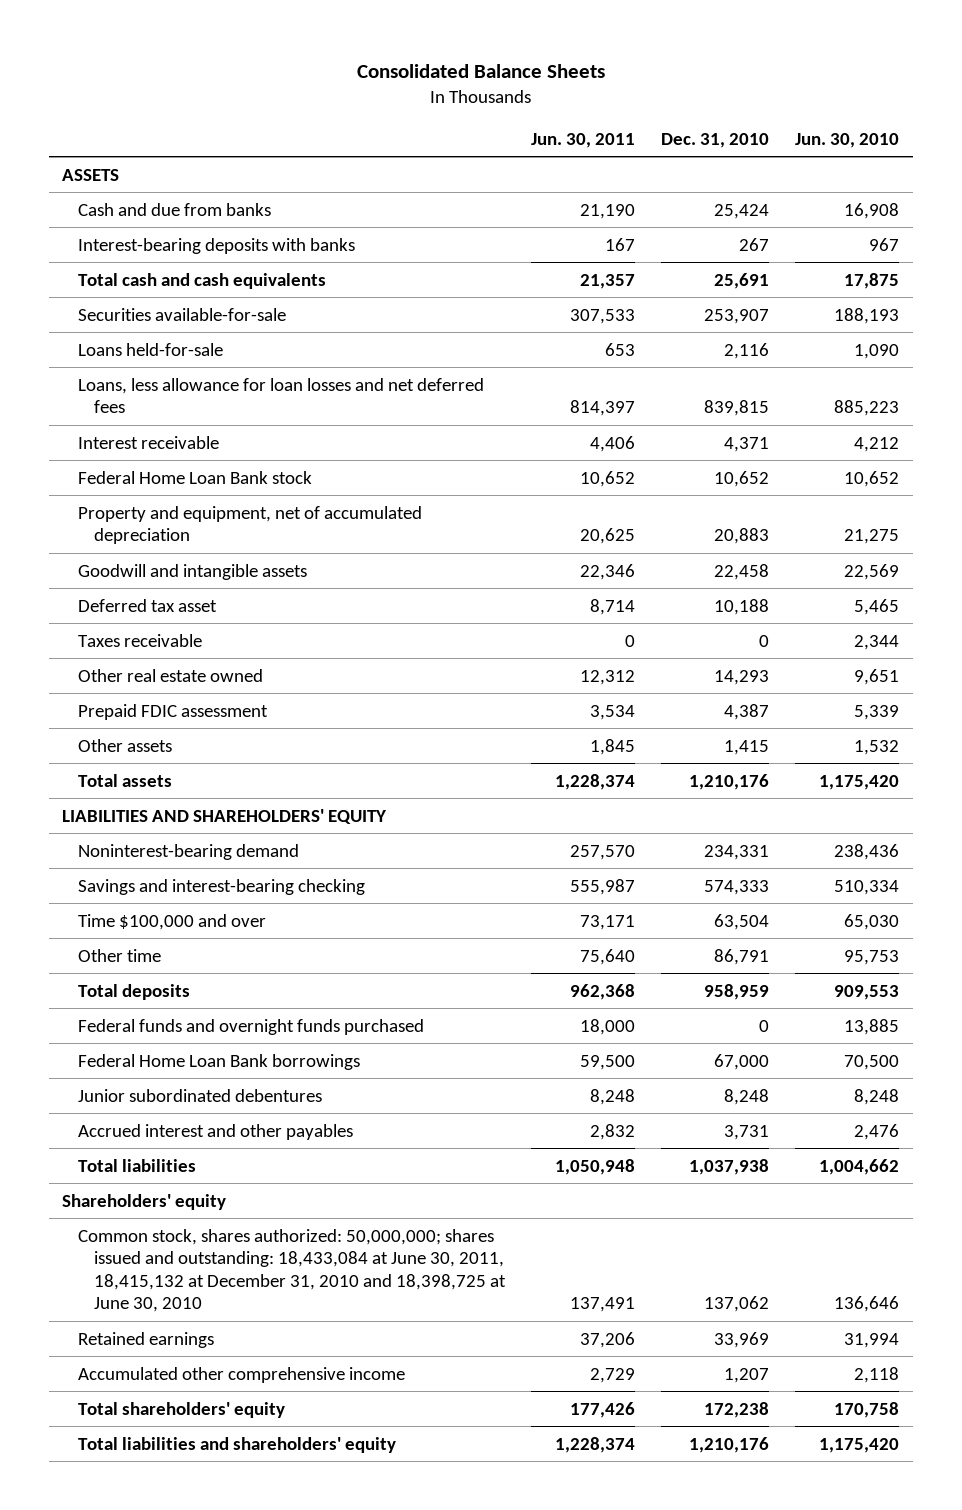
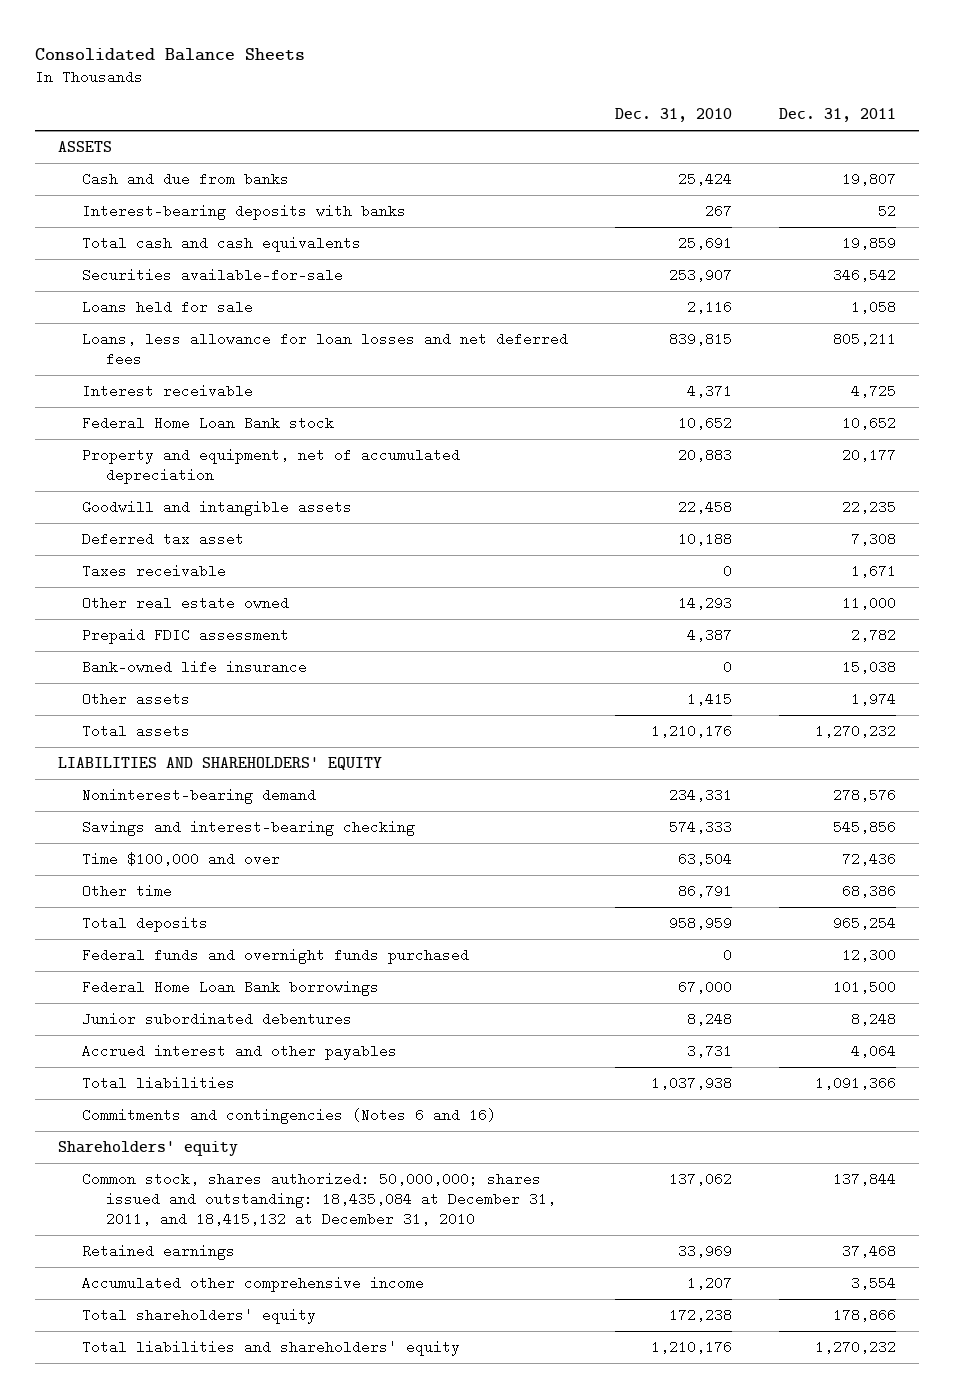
[530,132,635,148] Jun. 30, 2011 -> none
[795,132,900,148] Jun. 30, 2010 -> none
none -> [778,108,896,123] Dec. 31, 2011
[77,342,223,356] Loans held-for-sale -> [82,299,254,314] Loans held for sale
none -> [82,659,308,674] Bank-owned life insurance
none -> [82,1107,497,1124] Commitments and contingencies (Notes 6 and 16)
[77,1228,506,1313] Common stock, shares authorized: 50,000,000; shares issued and outstanding: 18,433,084 at June 30, 2011, 18,415,132 at December 31, 2010 and 18,398,725 at June 30, 2010 -> [82,1171,557,1227] Common stock, shares authorized: 50,000,000; shares issued and outstanding: 18,435,084 at December 31, 2011, and 18,415,132 at December 31, 2010

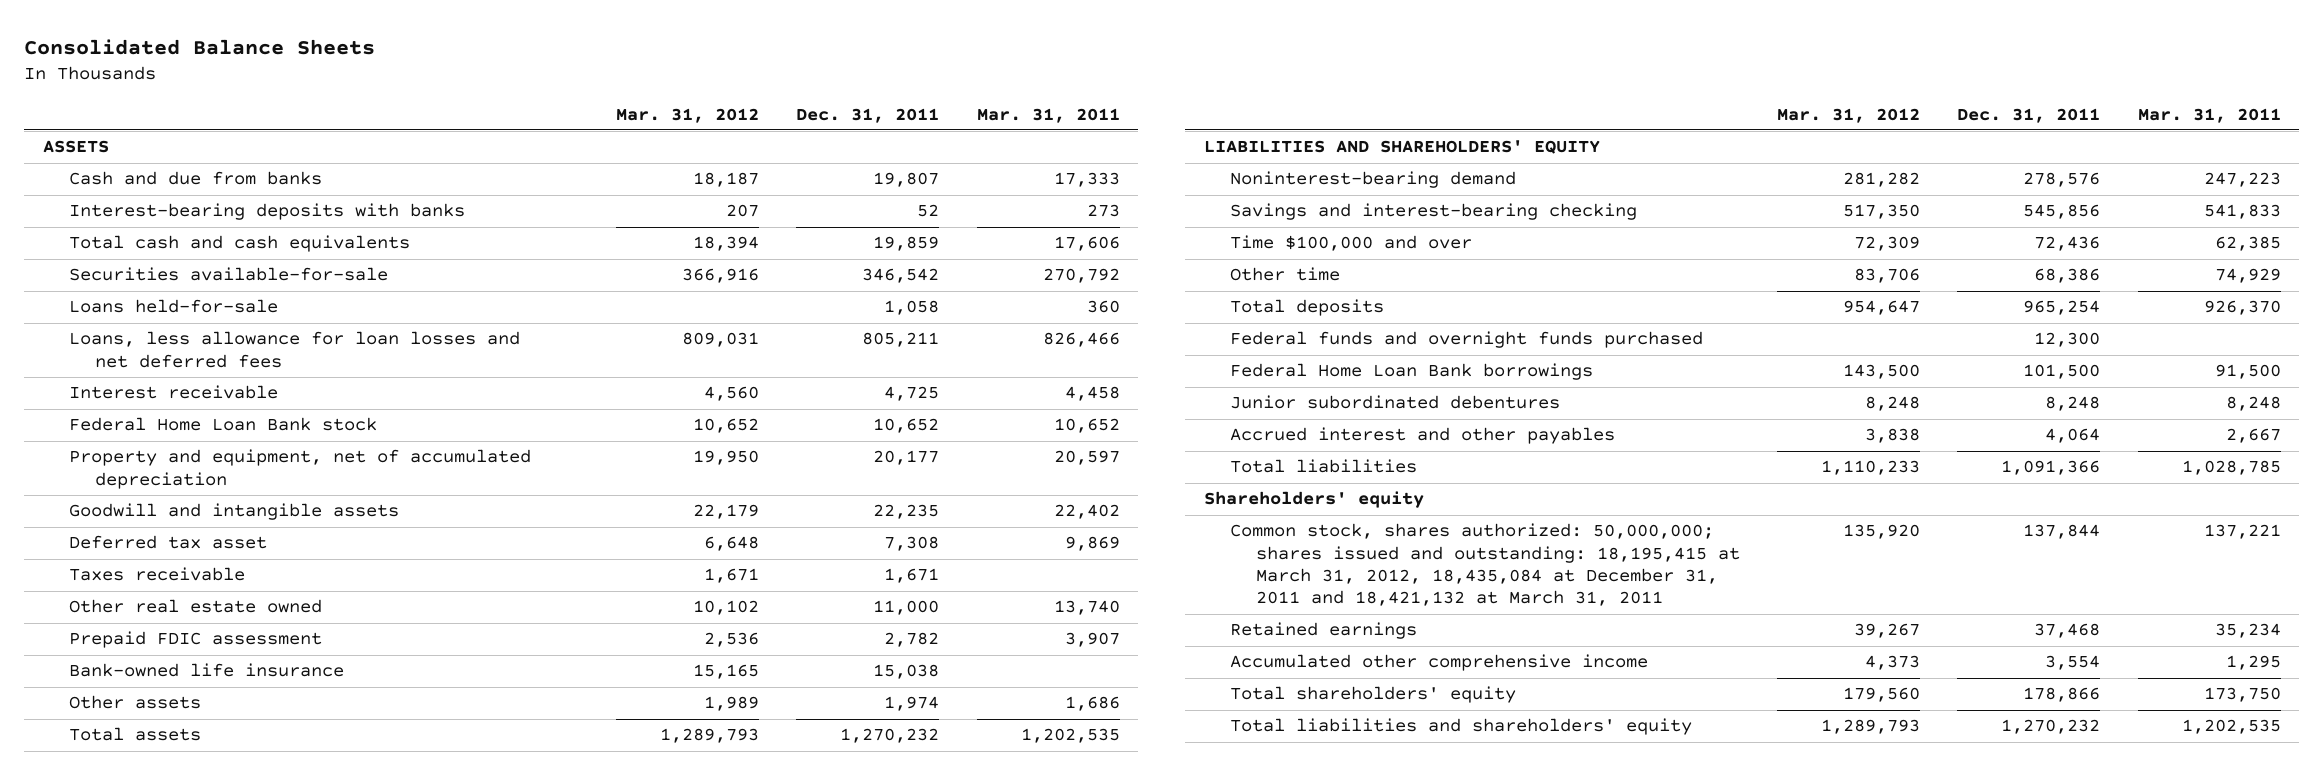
[614,108,732,123] Dec. 31, 2010 -> none
none -> [616,107,760,123] Mar. 31, 2012
none -> [976,107,1120,123] Mar. 31, 2011
[82,299,254,314] Loans held for sale -> [68,299,278,314] Loans held-for-sale
[82,1107,497,1124] Commitments and contingencies (Notes 6 and 16) -> none
[82,1171,557,1227] Common stock, shares authorized: 50,000,000; shares issued and outstanding: 18,435,084 at December 31, 2011, and 18,415,132 at December 31, 2010 -> [1230,523,1741,607] Common stock, shares authorized: 50,000,000; shares issued and outstanding: 18,195,415 at March 31, 2012, 18,435,084 at December 31, 2011 and 18,421,132 at March 31, 2011

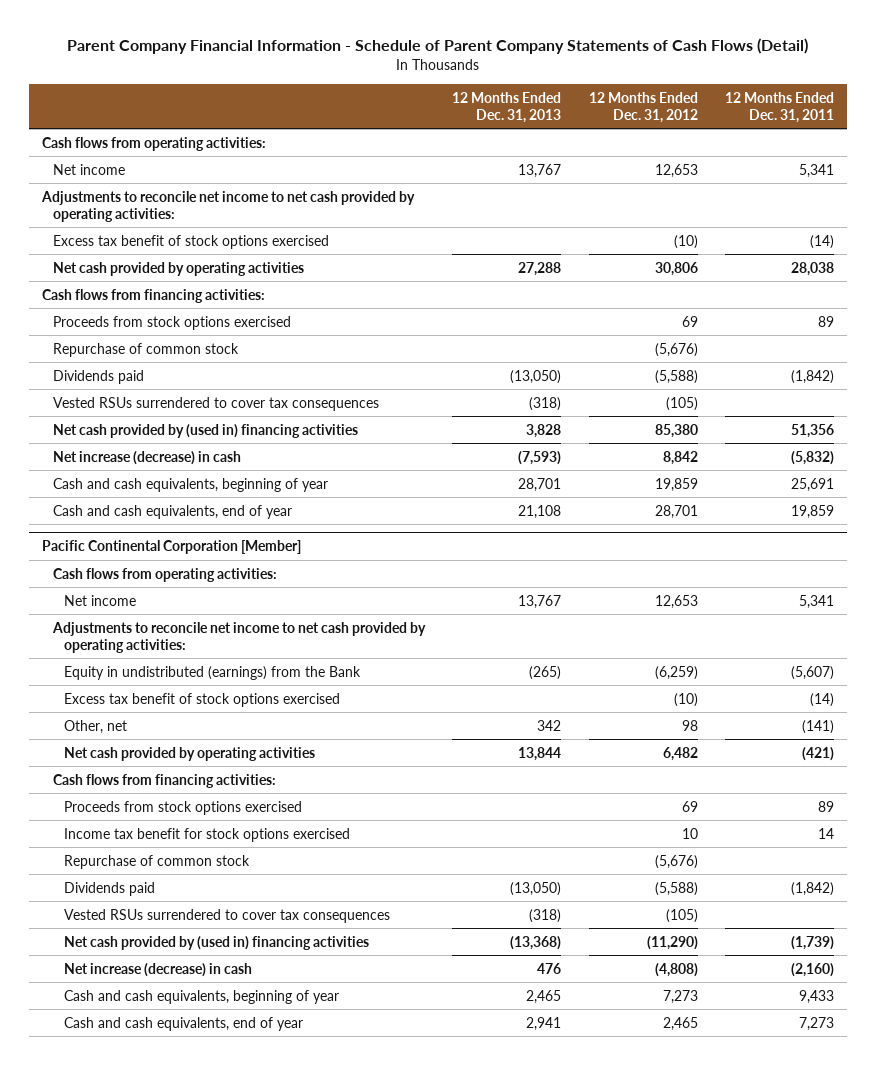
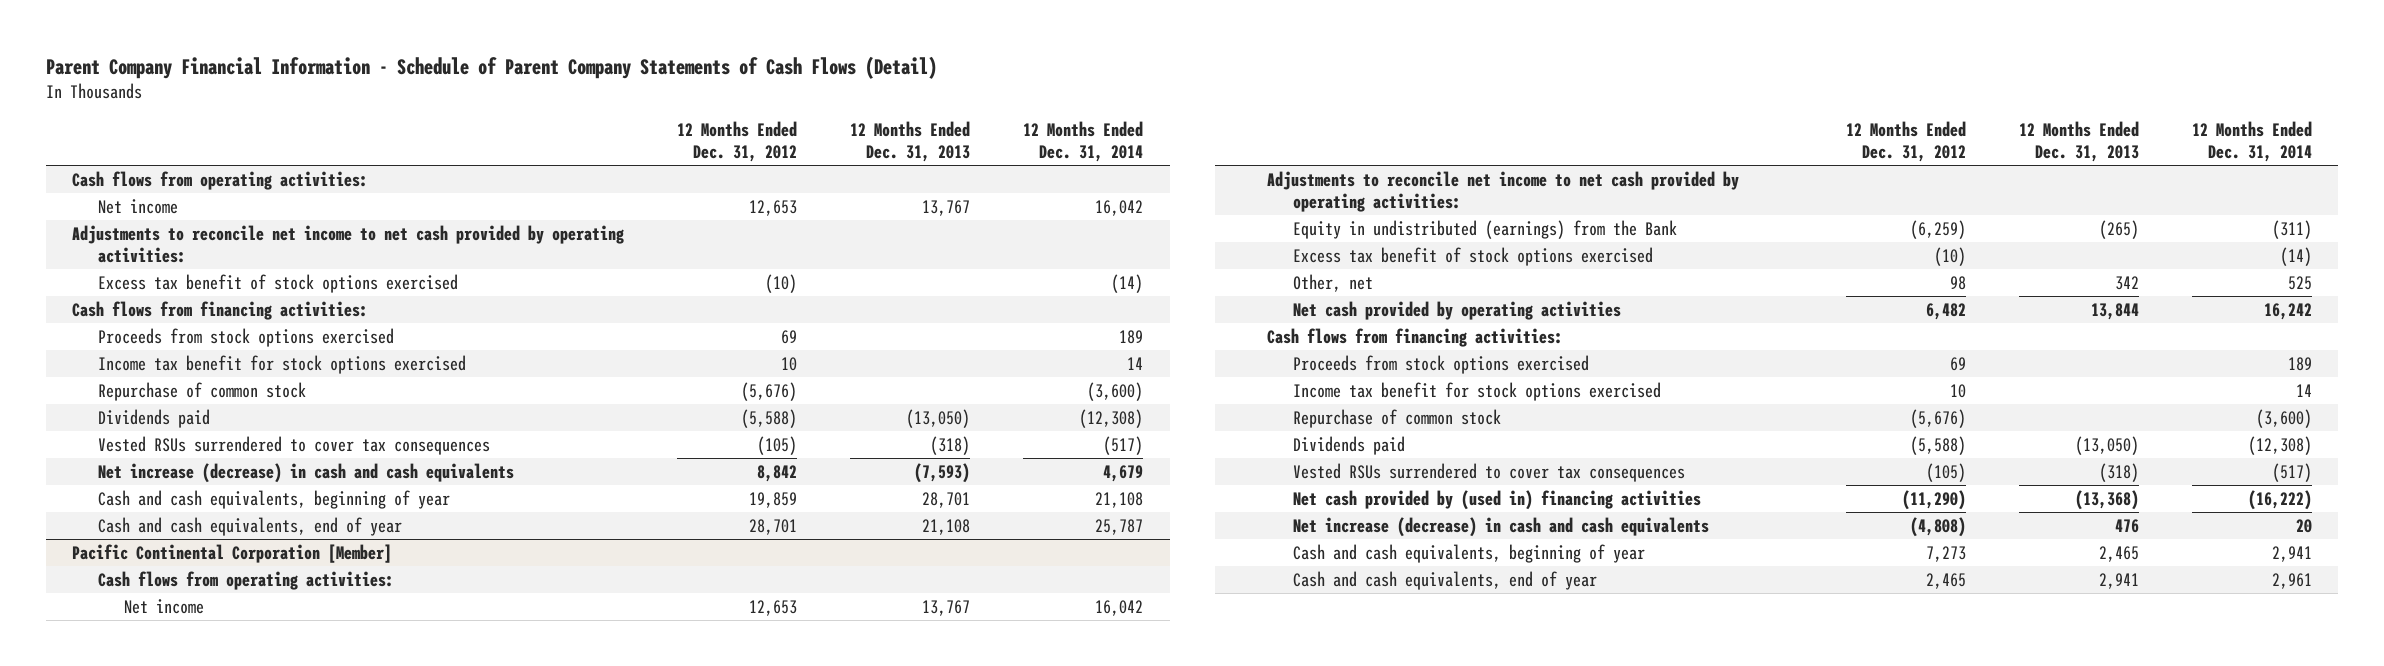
[724,91,834,123] 12 Months Ended Dec. 31, 2011 -> none
none -> [1023,121,1144,163] 12 Months Ended Dec. 31, 2014
[53,261,305,276] Net cash provided by operating activities -> none
none -> [98,354,467,374] Income tax benefit for stock options exercised
[53,423,359,438] Net cash provided by (used in) financing activities -> none
[53,450,242,465] Net increase (decrease) in cash -> [98,462,515,483] Net increase (decrease) in cash and cash equivalents
[63,962,252,977] Net increase (decrease) in cash -> [1292,516,1709,537] Net increase (decrease) in cash and cash equivalents

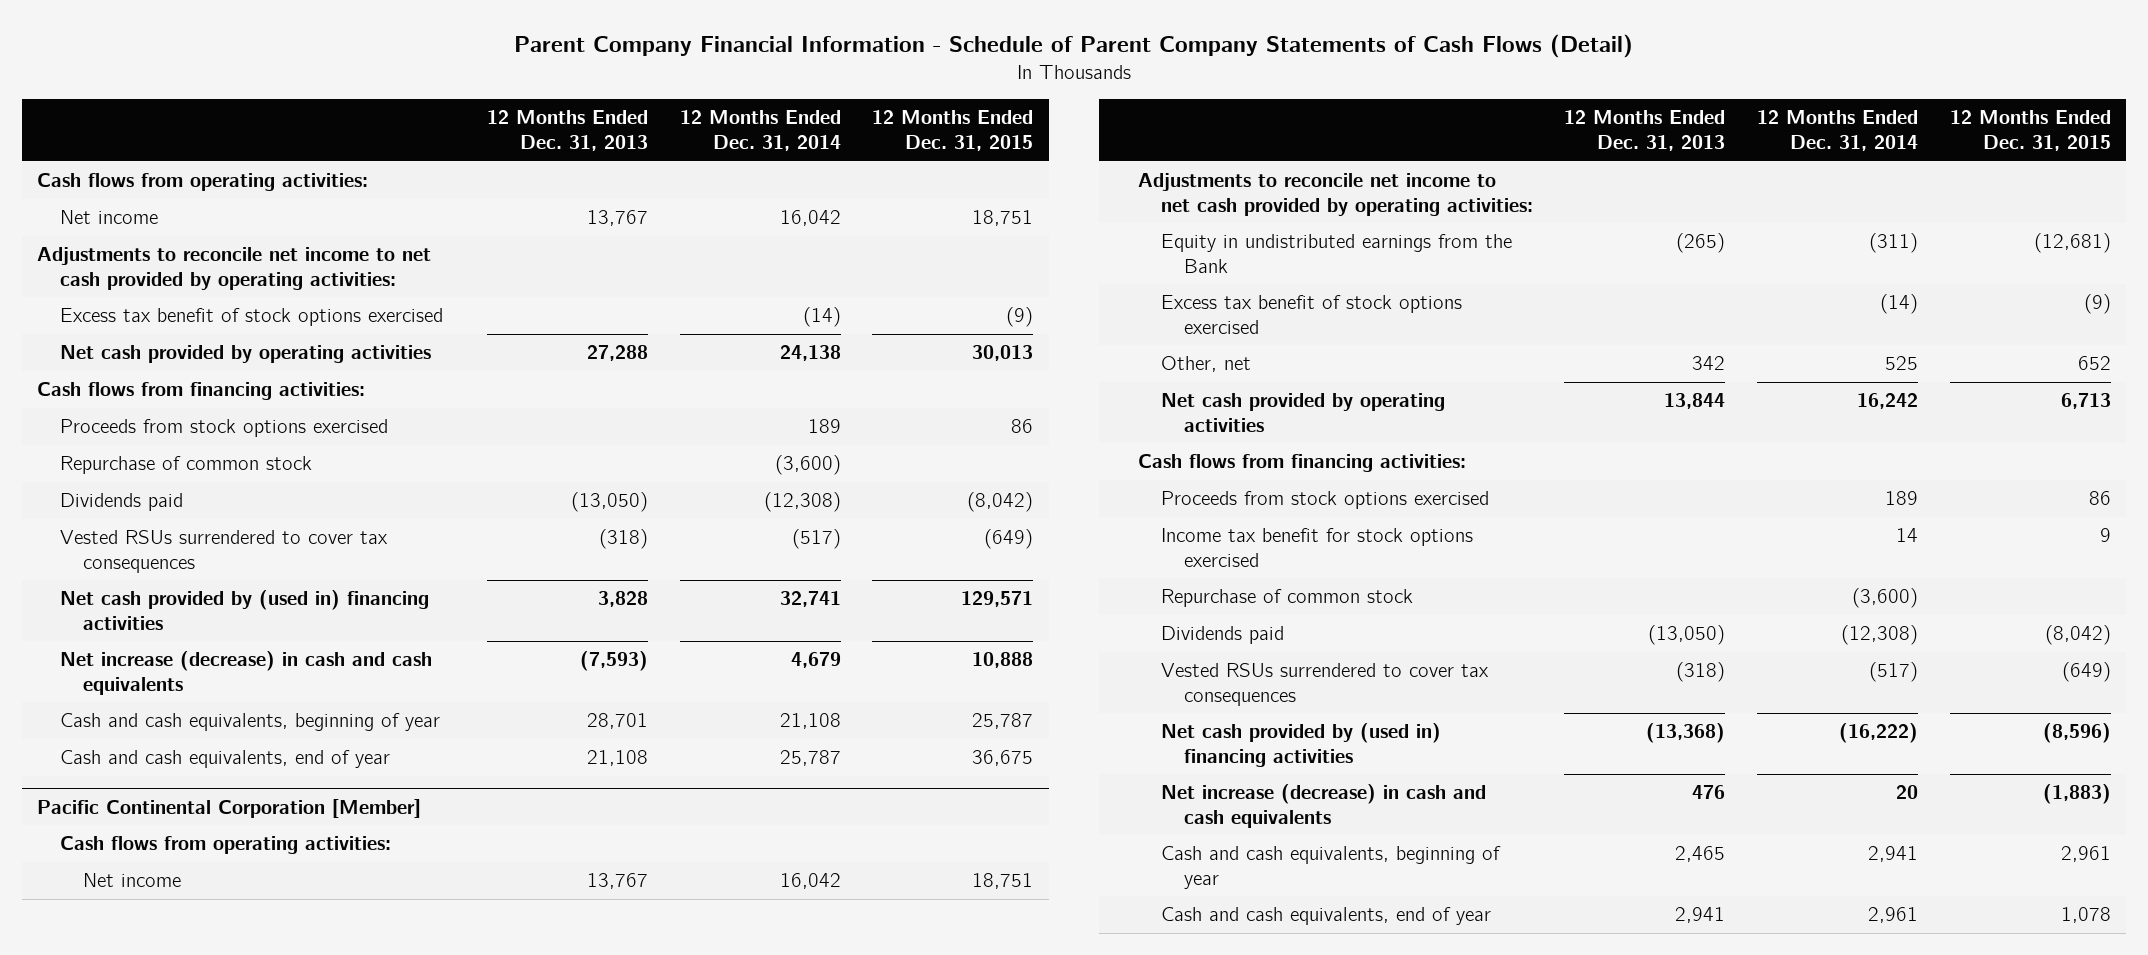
[677,121,798,163] 12 Months Ended Dec. 31, 2012 -> none
none -> [872,110,1034,152] 12 Months Ended Dec. 31, 2015
none -> [60,345,432,364] Net cash provided by operating activities
[98,354,467,374] Income tax benefit for stock options exercised -> none
none -> [60,590,430,631] Net cash provided by (used in) financing activities
[1292,219,1677,239] Equity in undistributed (earnings) from the Bank -> [1160,234,1512,274] Equity in undistributed earnings from the Bank

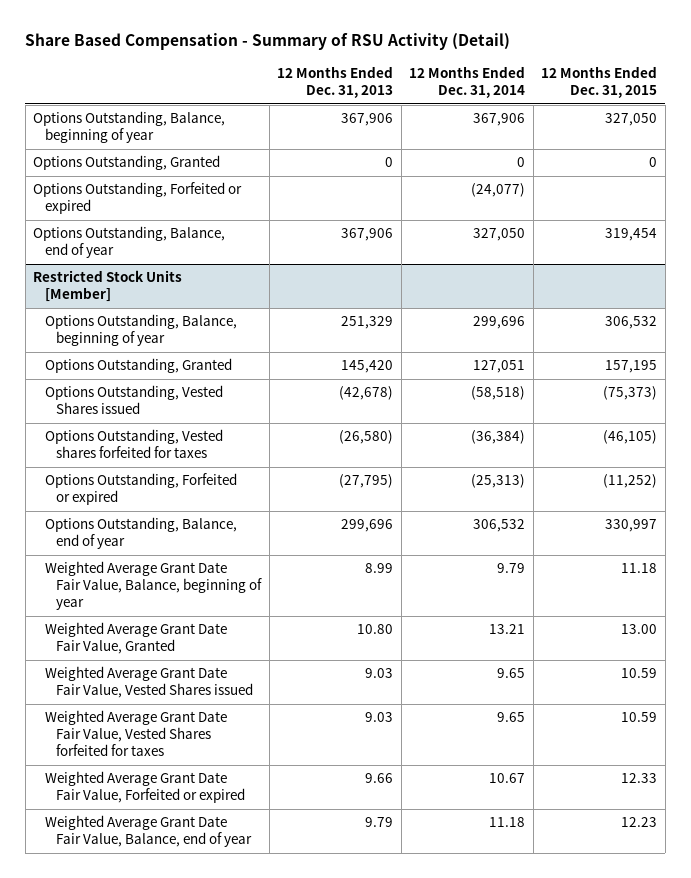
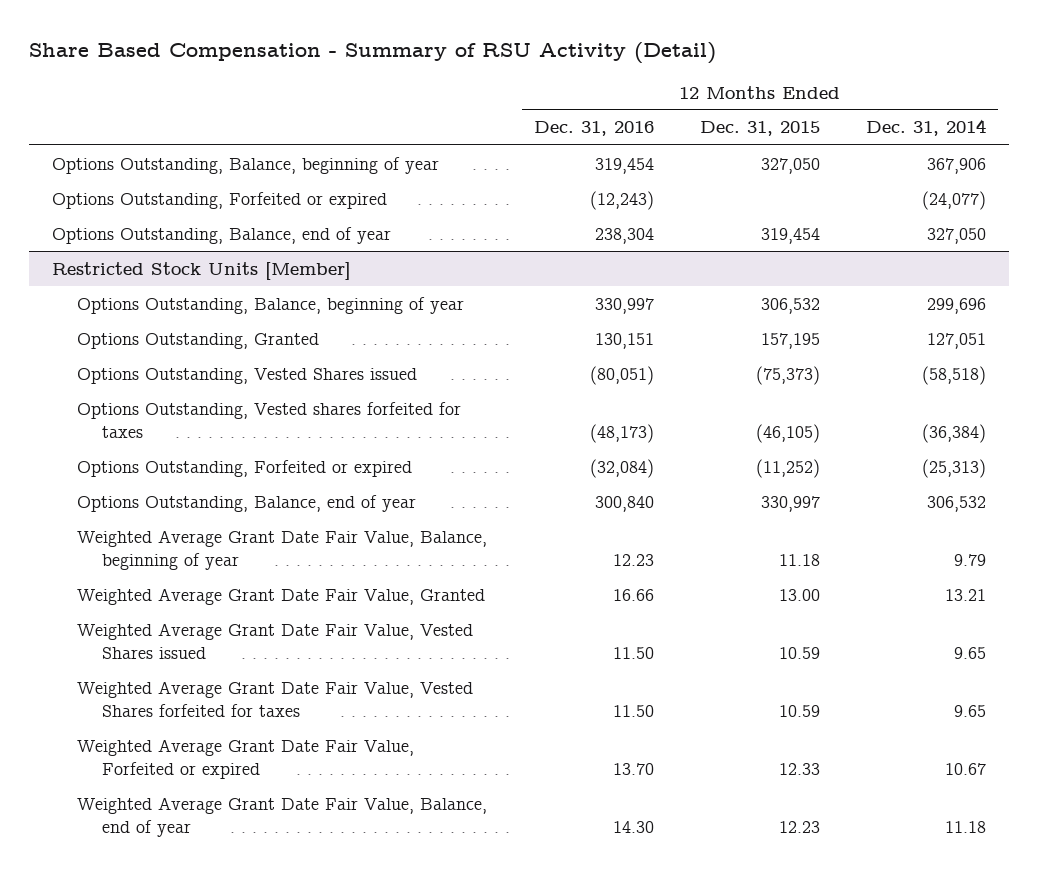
[277,66,394,99] 12 Months Ended Dec. 31, 2013 -> none
none -> [533,121,654,137] Dec. 31, 2016
[33,155,221,171] Options Outstanding, Granted -> none

